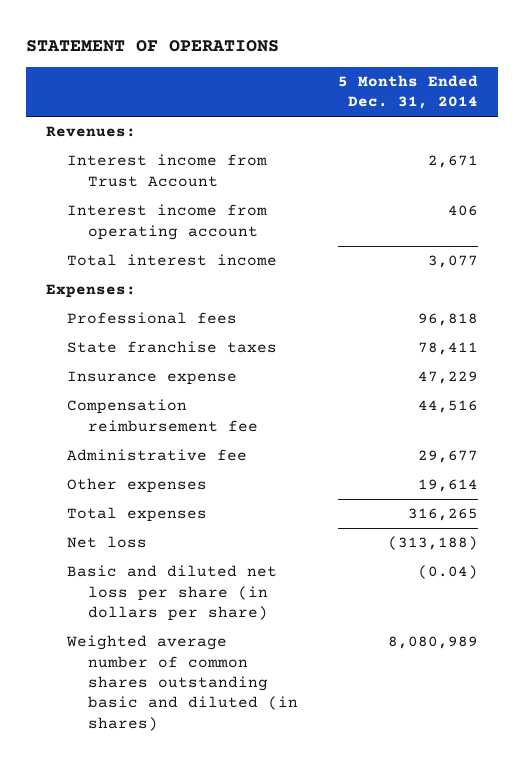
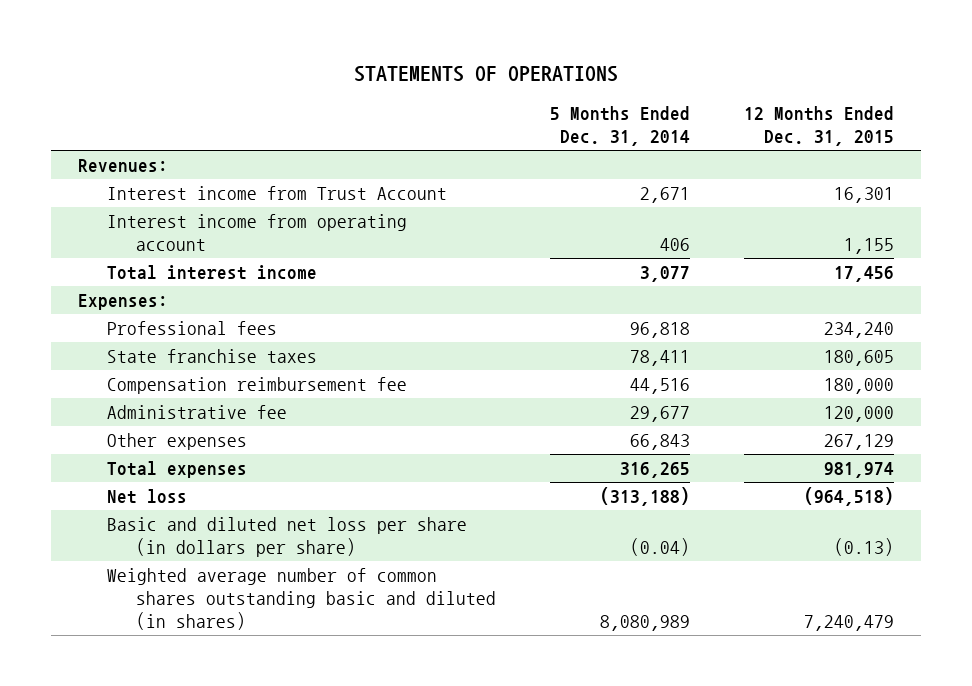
[26,39,280,52] STATEMENT OF OPERATIONS -> [354,66,619,83] STATEMENTS OF OPERATIONS
none -> [744,106,895,147] 12 Months Ended Dec. 31, 2015
[67,371,238,386] Insurance expense -> none
[418,479,479,493] 19,614 -> [630,433,691,450] 66,843

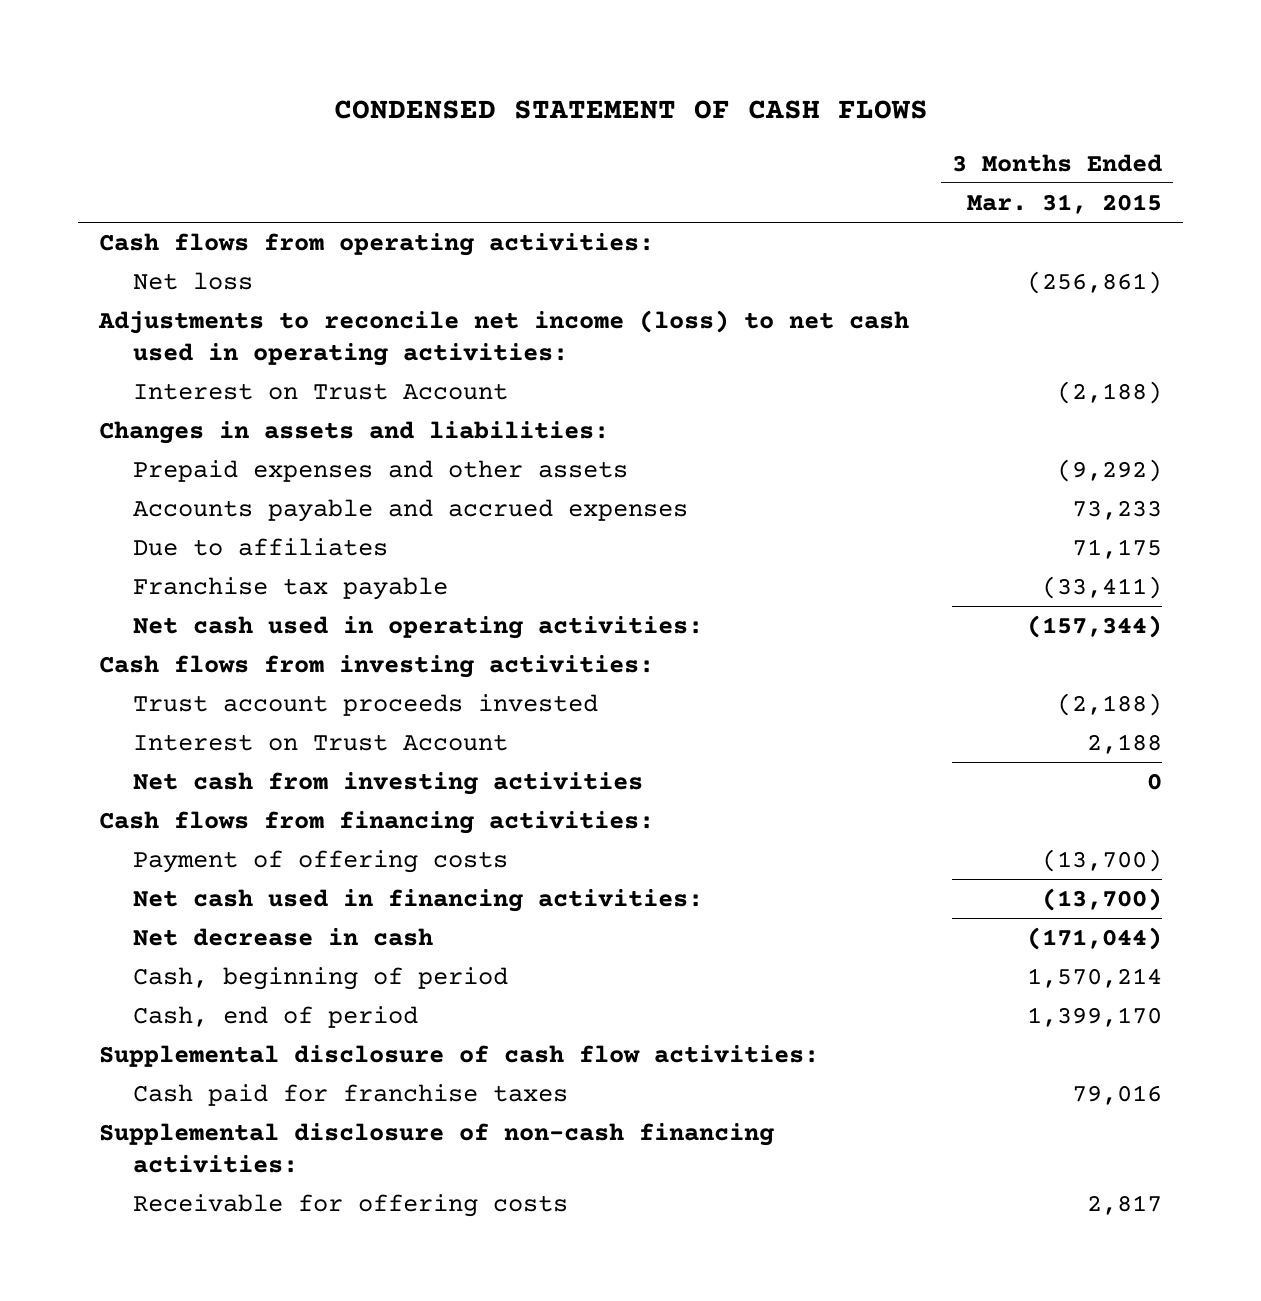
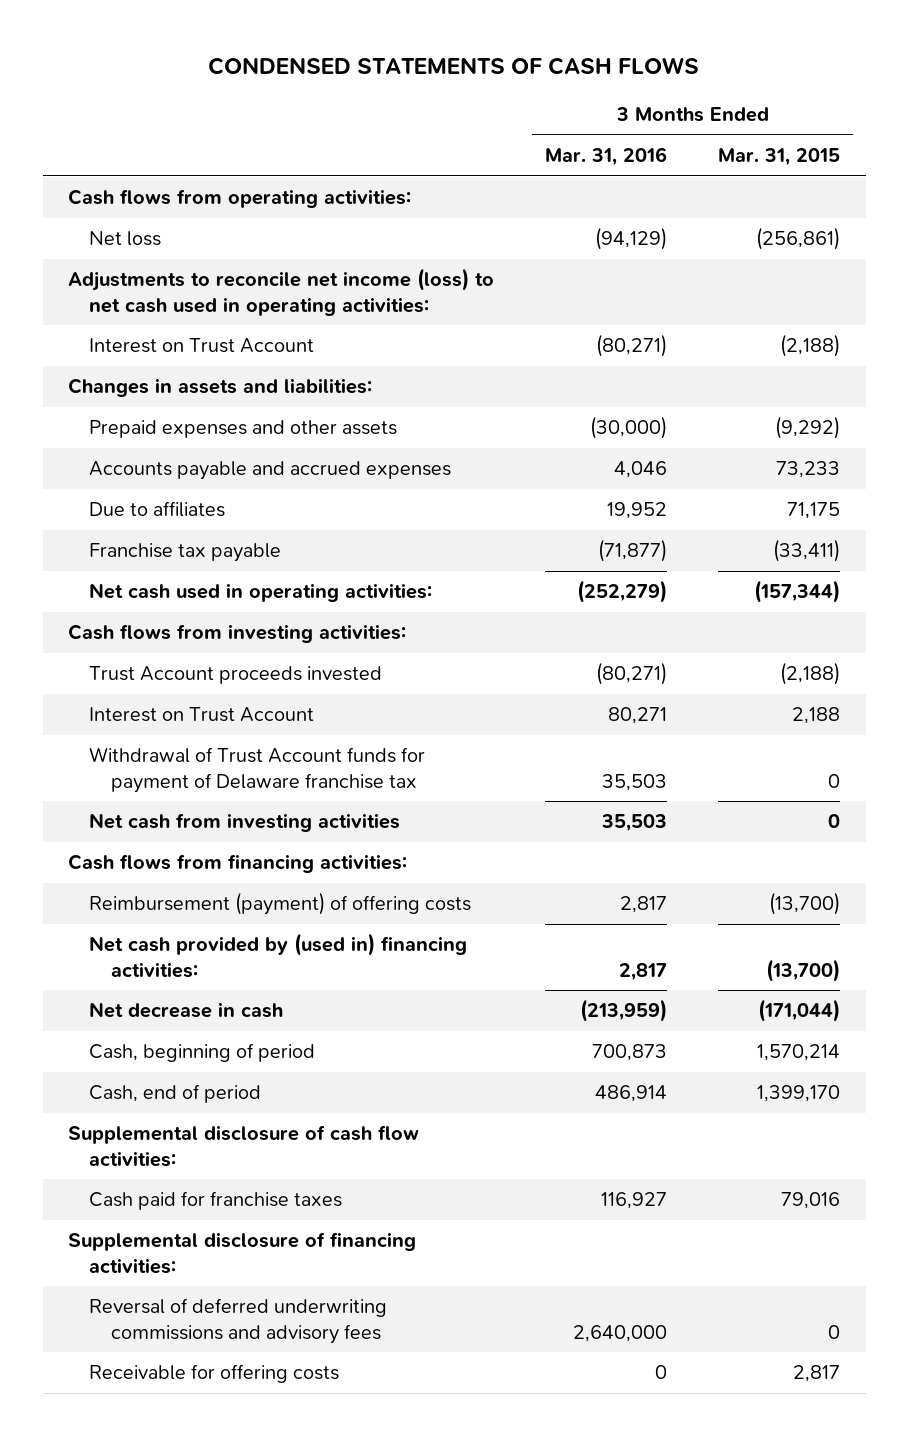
[333,99,928,119] CONDENSED STATEMENT OF CASH FLOWS -> [208,56,700,75] CONDENSED STATEMENTS OF CASH FLOWS
none -> [545,147,668,167] Mar. 31, 2016
[133,694,599,717] Trust account proceeds invested -> [89,666,383,685] Trust Account proceeds invested
none -> [89,747,426,793] Withdrawal of Trust Account funds for payment of Delaware franchise tax
[133,850,509,874] Payment of offering costs -> [89,892,472,916] Reimbursement (payment) of offering costs
[133,889,704,913] Net cash used in financing activities: -> [89,933,468,978] Net cash provided by (used in) financing activities:
[99,1123,775,1173] Supplemental disclosure of non-cash financing activities: -> [68,1232,417,1274] Supplemental disclosure of financing activities:
none -> [89,1298,388,1344] Reversal of deferred underwriting commissions and advisory fees

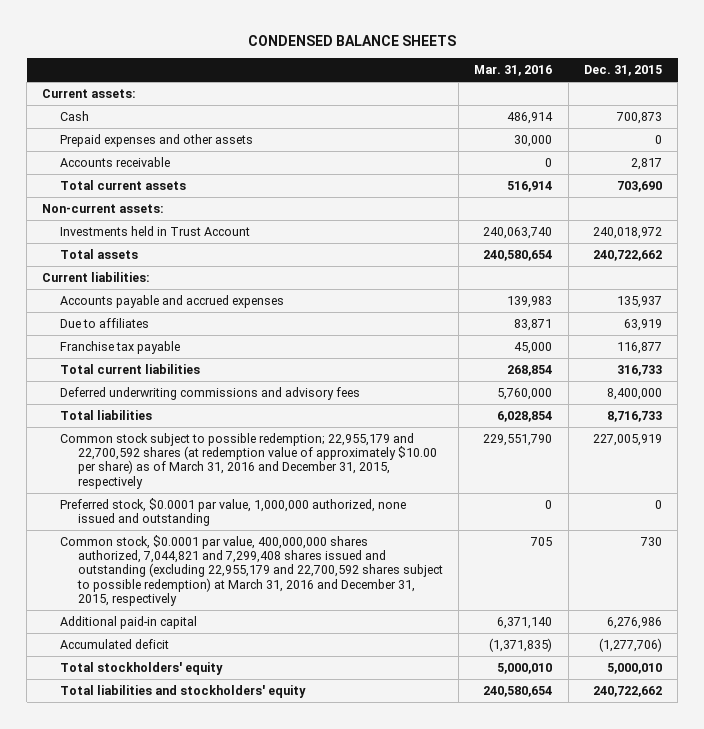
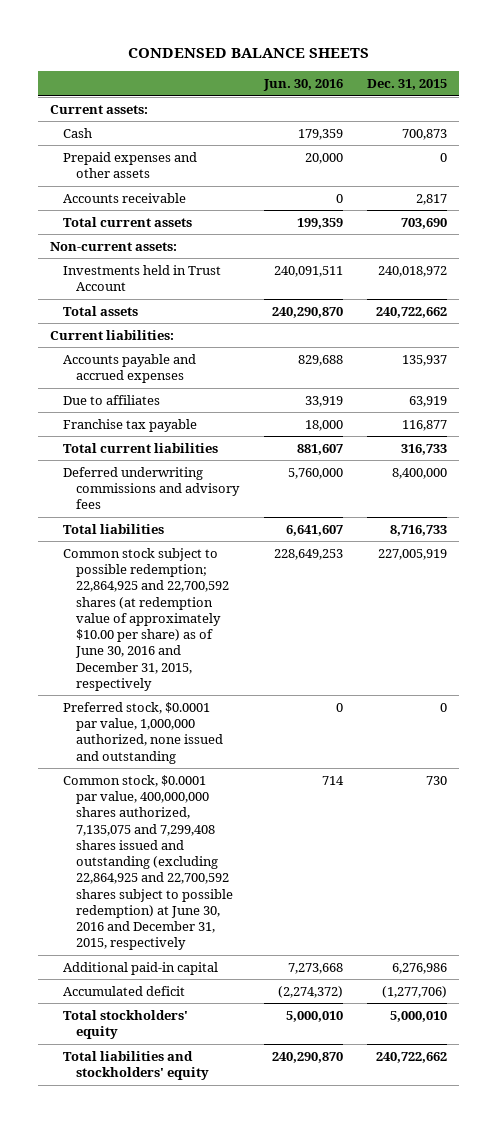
[474,64,553,76] Mar. 31, 2016 -> none
none -> [262,79,343,92] Jun. 30, 2016
[60,432,437,489] Common stock subject to possible redemption; 22,955,179 and 22,700,592 shares (at redemption value of approximately $10.00 per share) as of March 31, 2016 and December 31, 2015, respectively -> [63,547,230,691] Common stock subject to possible redemption; 22,864,925 and 22,700,592 shares (at redemption value of approximately $10.00 per share) as of June 30, 2016 and December 31, 2015, respectively
[60,534,443,607] Common stock, $0.0001 par value, 400,000,000 shares authorized, 7,044,821 and 7,299,408 shares issued and outstanding (excluding 22,955,179 and 22,700,592 shares subject to possible redemption) at March 31, 2016 and December 31, 2015, respectively -> [63,774,234,951] Common stock, $0.0001 par value, 400,000,000 shares authorized, 7,135,075 and 7,299,408 shares issued and outstanding (excluding 22,864,925 and 22,700,592 shares subject to possible redemption) at June 30, 2016 and December 31, 2015, respectively

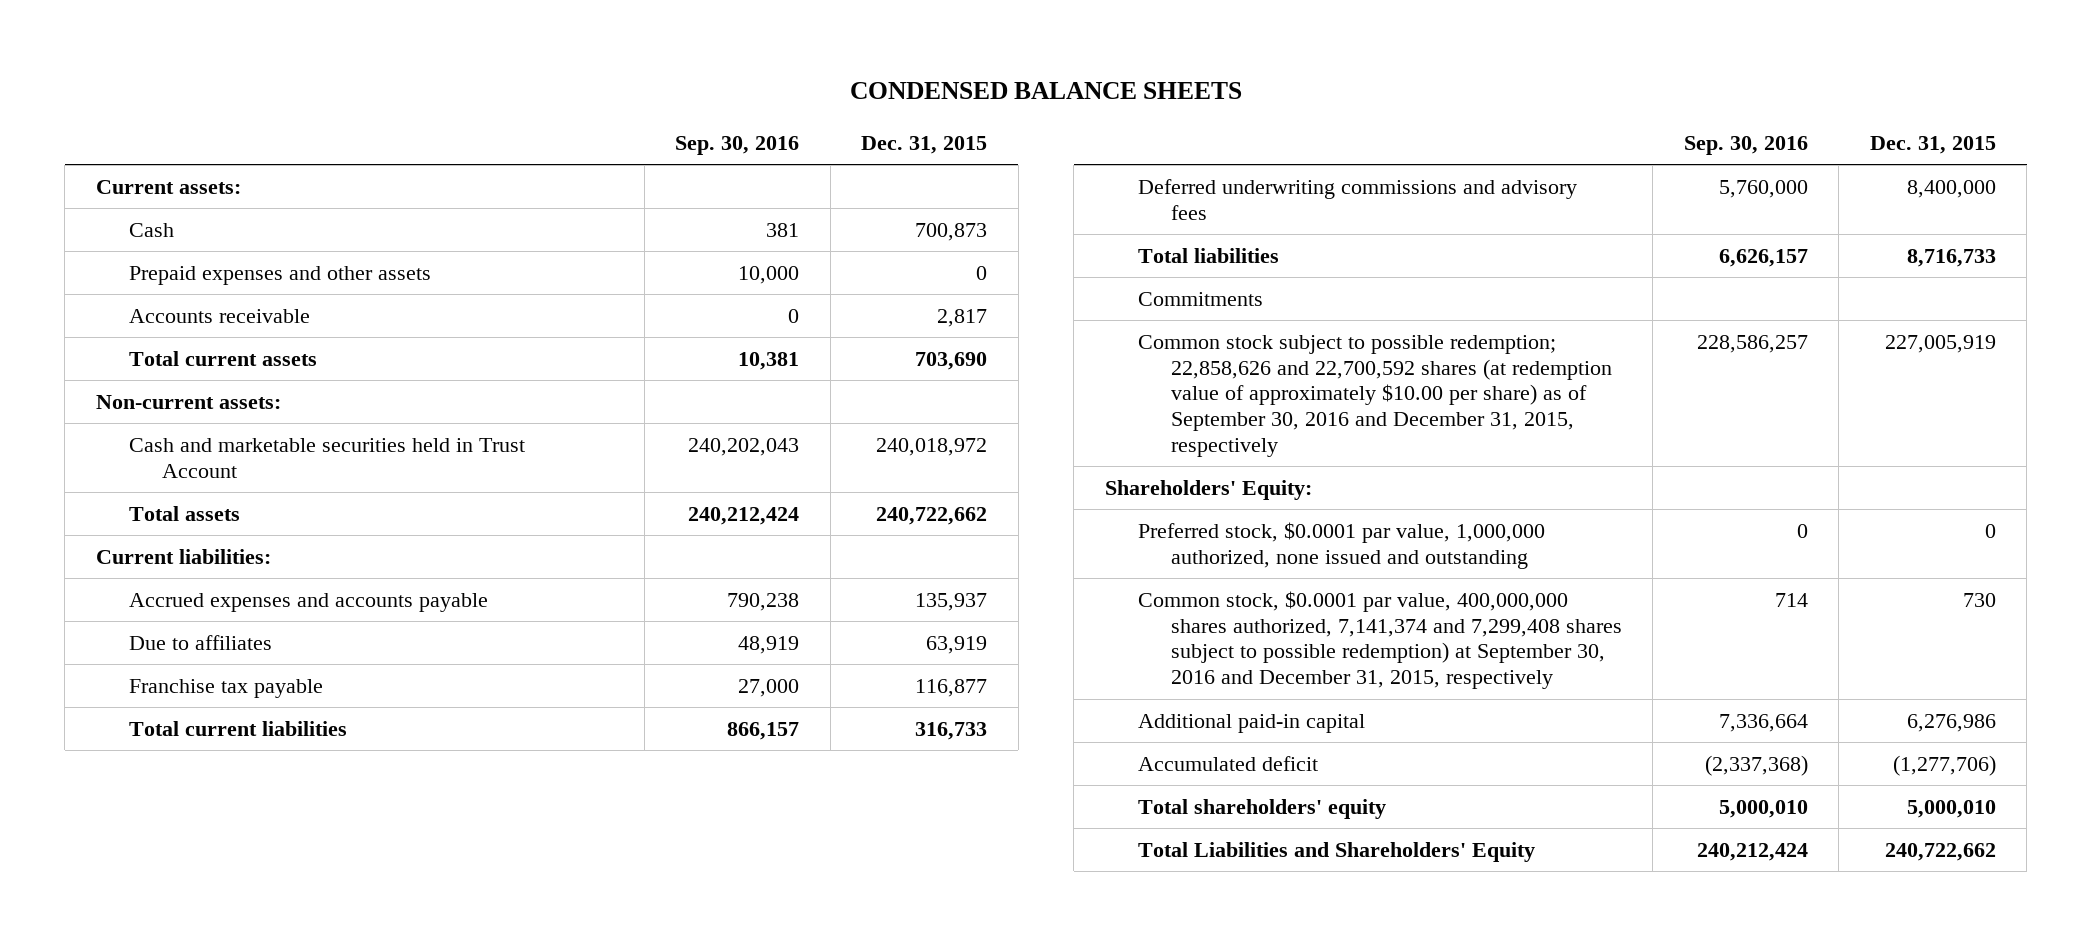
[262,79,343,92] Jun. 30, 2016 -> none
none -> [675,136,800,156] Sep. 30, 2016
[63,264,222,292] Investments held in Trust Account -> [129,437,526,478] Cash and marketable securities held in Trust Account
[63,353,197,384] Accounts payable and accrued expenses -> [129,592,489,612] Accrued expenses and accounts payable
none -> [1137,291,1263,306] Commitments
[63,547,230,691] Common stock subject to possible redemption; 22,864,925 and 22,700,592 shares (at redemption value of approximately $10.00 per share) as of June 30, 2016 and December 31, 2015, respectively -> [1137,334,1612,457] Common stock subject to possible redemption; 22,858,626 and 22,700,592 shares (at redemption value of approximately $10.00 per share) as of September 30, 2016 and December 31, 2015, respectively
none -> [1104,479,1312,500] Shareholders' Equity:
[63,774,234,951] Common stock, $0.0001 par value, 400,000,000 shares authorized, 7,135,075 and 7,299,408 shares issued and outstanding (excluding 22,864,925 and 22,700,592 shares subject to possible redemption) at June 30, 2016 and December 31, 2015, respectively -> [1137,590,1622,690] Common stock, $0.0001 par value, 400,000,000 shares authorized, 7,141,374 and 7,299,408 shares subject to possible redemption) at September 30, 2016 and December 31, 2015, respectively
[63,1009,189,1040] Total stockholders' equity -> [1137,798,1386,819] Total shareholders' equity
[63,1050,210,1081] Total liabilities and stockholders' equity -> [1137,841,1535,862] Total Liabilities and Shareholders' Equity

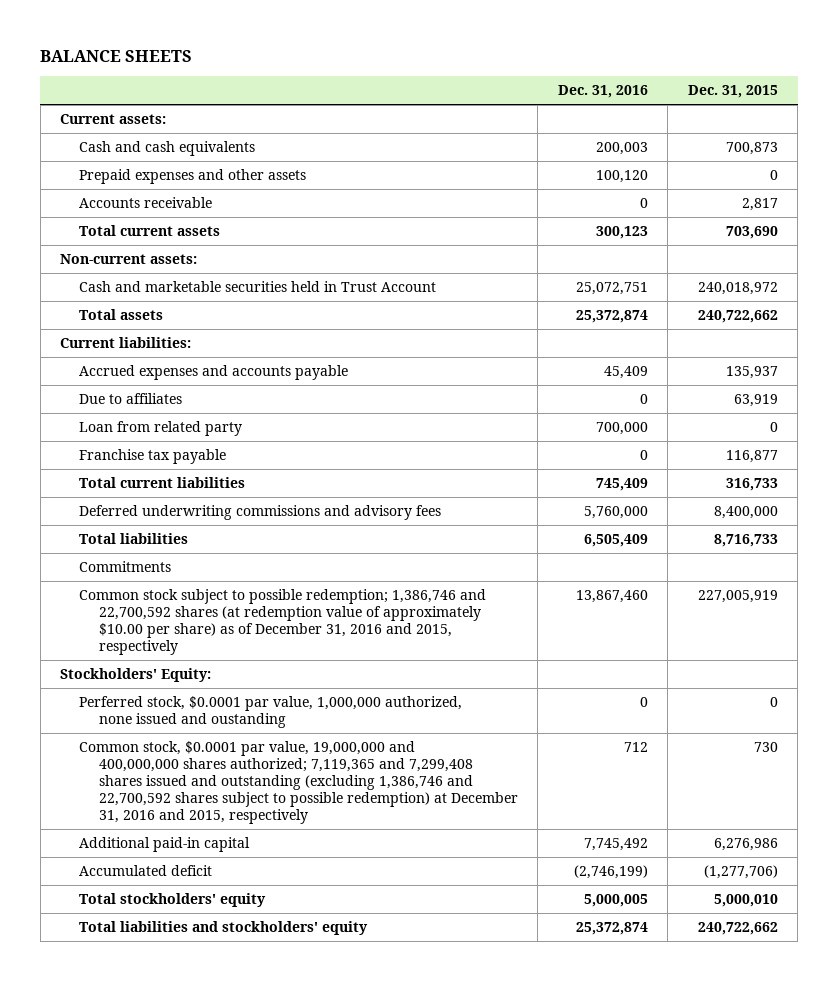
[849,82,1242,100] CONDENSED BALANCE SHEETS -> [40,50,193,63] BALANCE SHEETS
[675,136,800,156] Sep. 30, 2016 -> none
none -> [557,85,648,99] Dec. 31, 2016
[129,222,175,237] Cash -> [79,140,256,156] Cash and cash equivalents
none -> [79,420,243,436] Loan from related party
[1137,334,1612,457] Common stock subject to possible redemption; 22,858,626 and 22,700,592 shares (at redemption value of approximately $10.00 per share) as of September 30, 2016 and December 31, 2015, respectively -> [79,588,487,656] Common stock subject to possible redemption; 1,386,746 and 22,700,592 shares (at redemption value of approximately $10.00 per share) as of December 31, 2016 and 2015, respectively
[1104,479,1312,500] Shareholders' Equity: -> [60,667,212,682] Stockholders' Equity:
[1137,521,1545,569] Preferred stock, $0.0001 par value, 1,000,000 authorized, none issued and outstanding -> [79,695,463,729] Perferred stock, $0.0001 par value, 1,000,000 authorized, none issued and oustanding
[1137,590,1622,690] Common stock, $0.0001 par value, 400,000,000 shares authorized, 7,141,374 and 7,299,408 shares subject to possible redemption) at September 30, 2016 and December 31, 2015, respectively -> [79,740,518,825] Common stock, $0.0001 par value, 19,000,000 and 400,000,000 shares authorized; 7,119,365 and 7,299,408 shares issued and outstanding (excluding 1,386,746 and 22,700,592 shares subject to possible redemption) at December 31, 2016 and 2015, respectively
[1137,798,1386,819] Total shareholders' equity -> [79,892,267,907] Total stockholders' equity
[1137,841,1535,862] Total Liabilities and Shareholders' Equity -> [79,920,369,935] Total liabilities and stockholders' equity

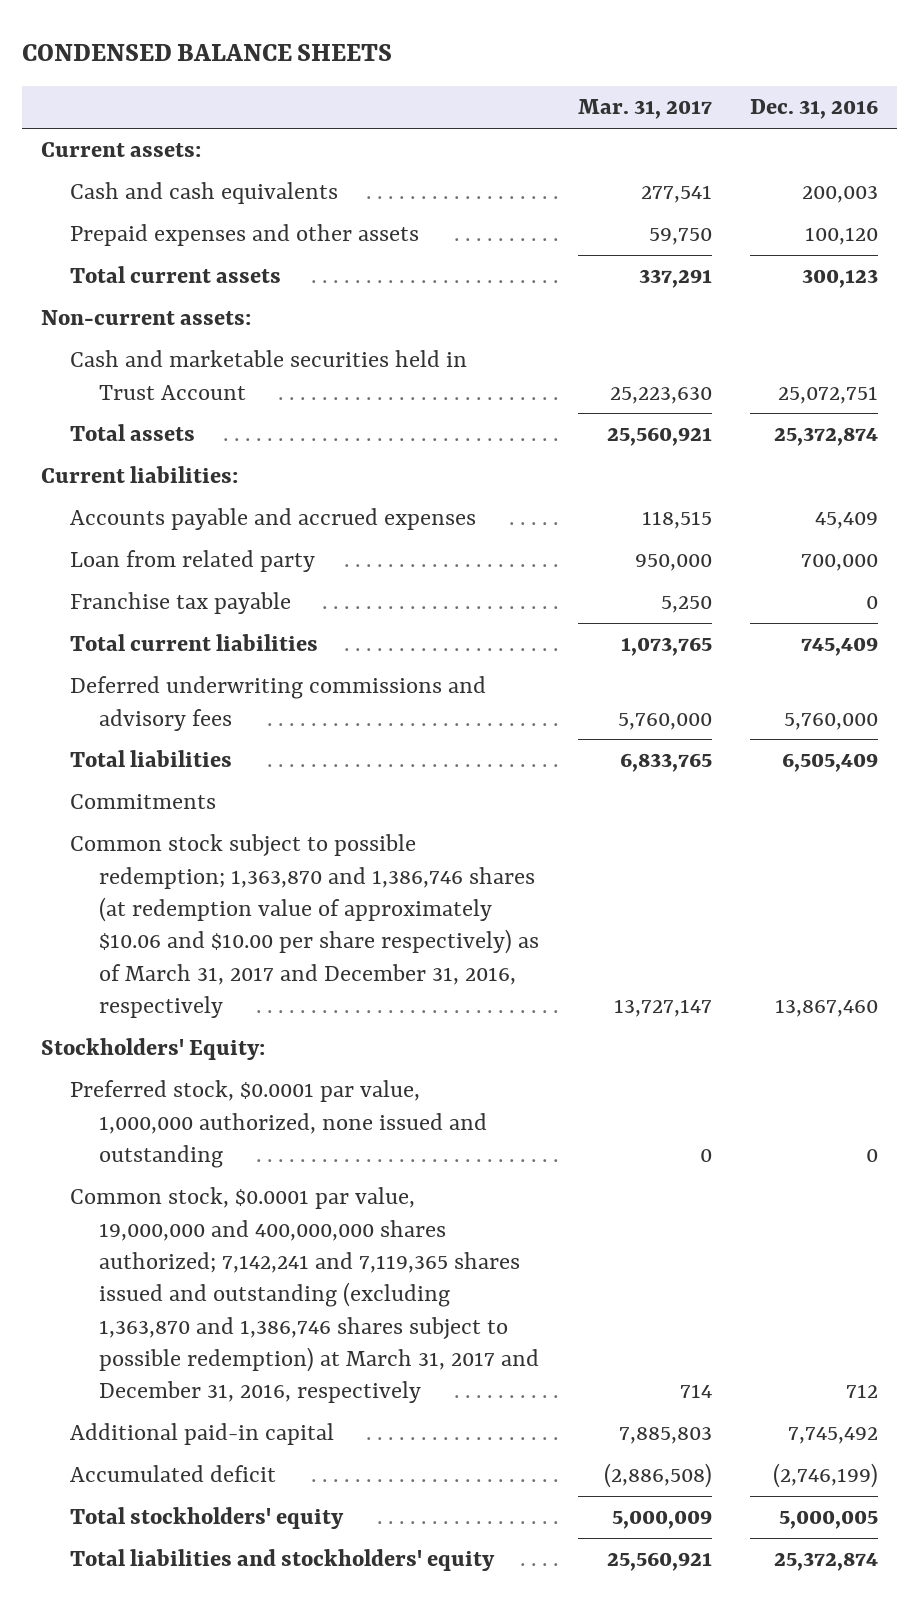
[40,50,193,63] BALANCE SHEETS -> [21,43,392,61] CONDENSED BALANCE SHEETS
[687,85,778,99] Dec. 31, 2015 -> none
none -> [577,99,712,120] Mar. 31, 2017
[79,196,213,208] Accounts receivable -> none
[79,392,183,404] Due to affiliates -> none
[79,364,349,380] Accrued expenses and accounts payable -> [70,508,477,531] Accounts payable and accrued expenses
[79,588,487,656] Common stock subject to possible redemption; 1,386,746 and 22,700,592 shares (at redemption value of approximately $10.00 per share) as of December 31, 2016 and 2015, respectively -> [70,834,540,1018] Common stock subject to possible redemption; 1,363,870 and 1,386,746 shares (at redemption value of approximately $10.06 and $10.00 per share respectively) as of March 31, 2017 and December 31, 2016, respectively
[79,695,463,729] Perferred stock, $0.0001 par value, 1,000,000 authorized, none issued and oustanding -> [70,1080,488,1168] Preferred stock, $0.0001 par value, 1,000,000 authorized, none issued and outstanding
[79,740,518,825] Common stock, $0.0001 par value, 19,000,000 and 400,000,000 shares authorized; 7,119,365 and 7,299,408 shares issued and outstanding (excluding 1,386,746 and 22,700,592 shares subject to possible redemption) at December 31, 2016 and 2015, respectively -> [70,1187,540,1404] Common stock, $0.0001 par value, 19,000,000 and 400,000,000 shares authorized; 7,142,241 and 7,119,365 shares issued and outstanding (excluding 1,363,870 and 1,386,746 shares subject to possible redemption) at March 31, 2017 and December 31, 2016, respectively

